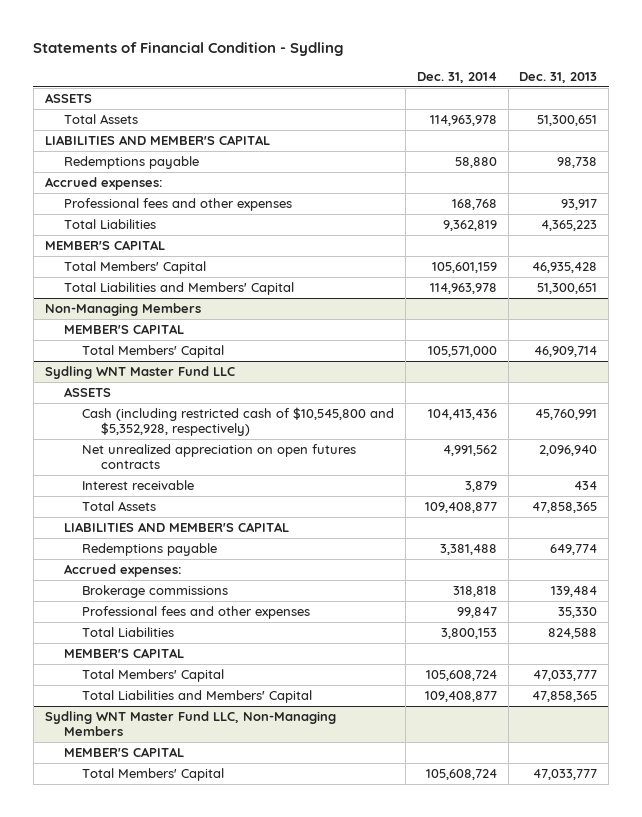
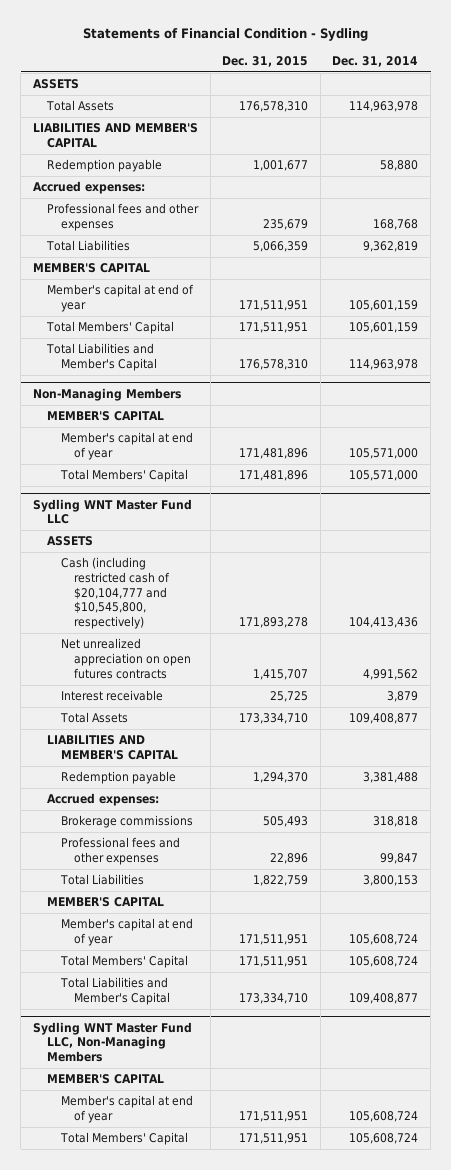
[519,71,598,83] Dec. 31, 2013 -> none
none -> [222,55,309,67] Dec. 31, 2015
[63,155,199,169] Redemptions payable -> [46,159,162,173] Redemption payable
none -> [46,284,194,312] Member's capital at end of year
[63,281,294,295] Total Liabilities and Members' Capital -> [45,343,157,371] Total Liabilities and Member's Capital
none -> [60,432,193,460] Member's capital at end of year
[82,406,395,437] Cash (including restricted cash of $10,545,800 and $5,352,928, respectively) -> [60,557,171,629] Cash (including restricted cash of $20,104,777 and $10,545,800, respectively)
[82,542,218,556] Redemptions payable -> [60,771,176,785] Redemption payable
none -> [60,918,193,946] Member's capital at end of year
[82,689,313,703] Total Liabilities and Members' Capital -> [59,977,171,1005] Total Liabilities and Member's Capital
none -> [60,1095,193,1123] Member's capital at end of year

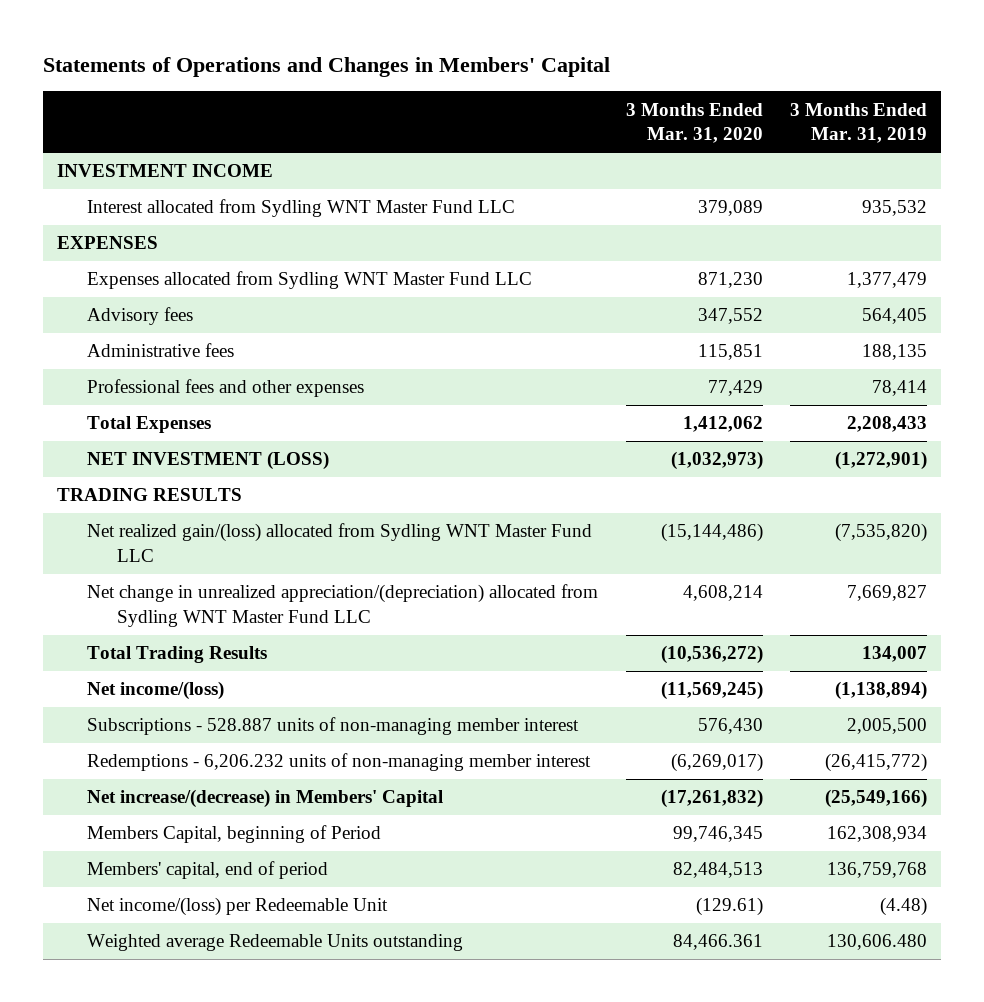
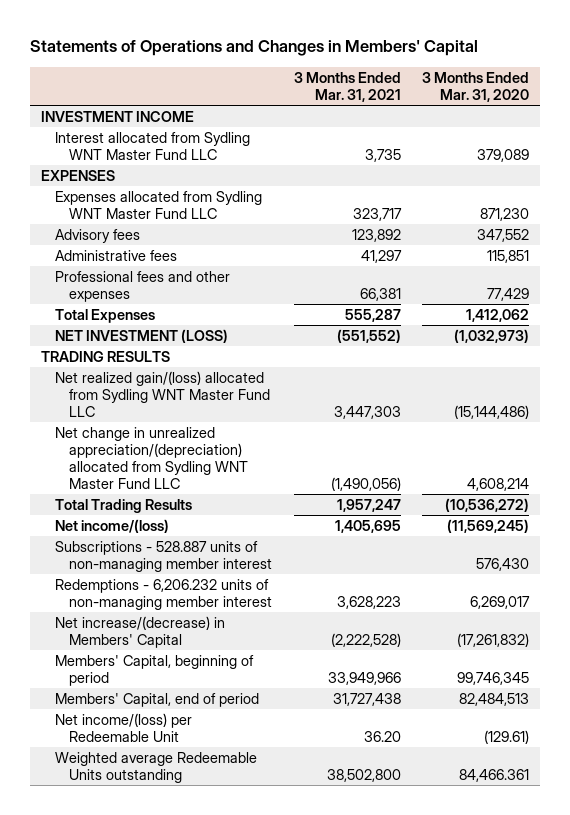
[790,102,928,144] 3 Months Ended Mar. 31, 2019 -> none
none -> [293,71,401,102] 3 Months Ended Mar. 31, 2021
[670,753,763,773] (6,269,017) -> [470,595,531,609] 6,269,017
[87,825,382,844] Members Capital, beginning of Period -> [55,654,255,686] Members' Capital, beginning of period
[87,861,329,880] Members' capital, end of period -> [55,692,260,707] Members' Capital, end of period

